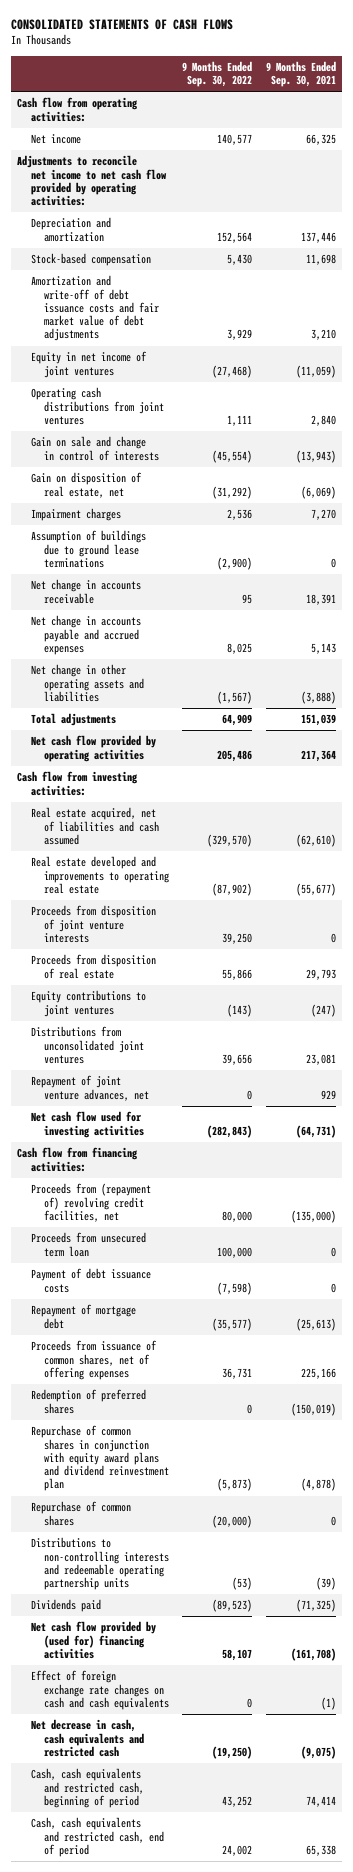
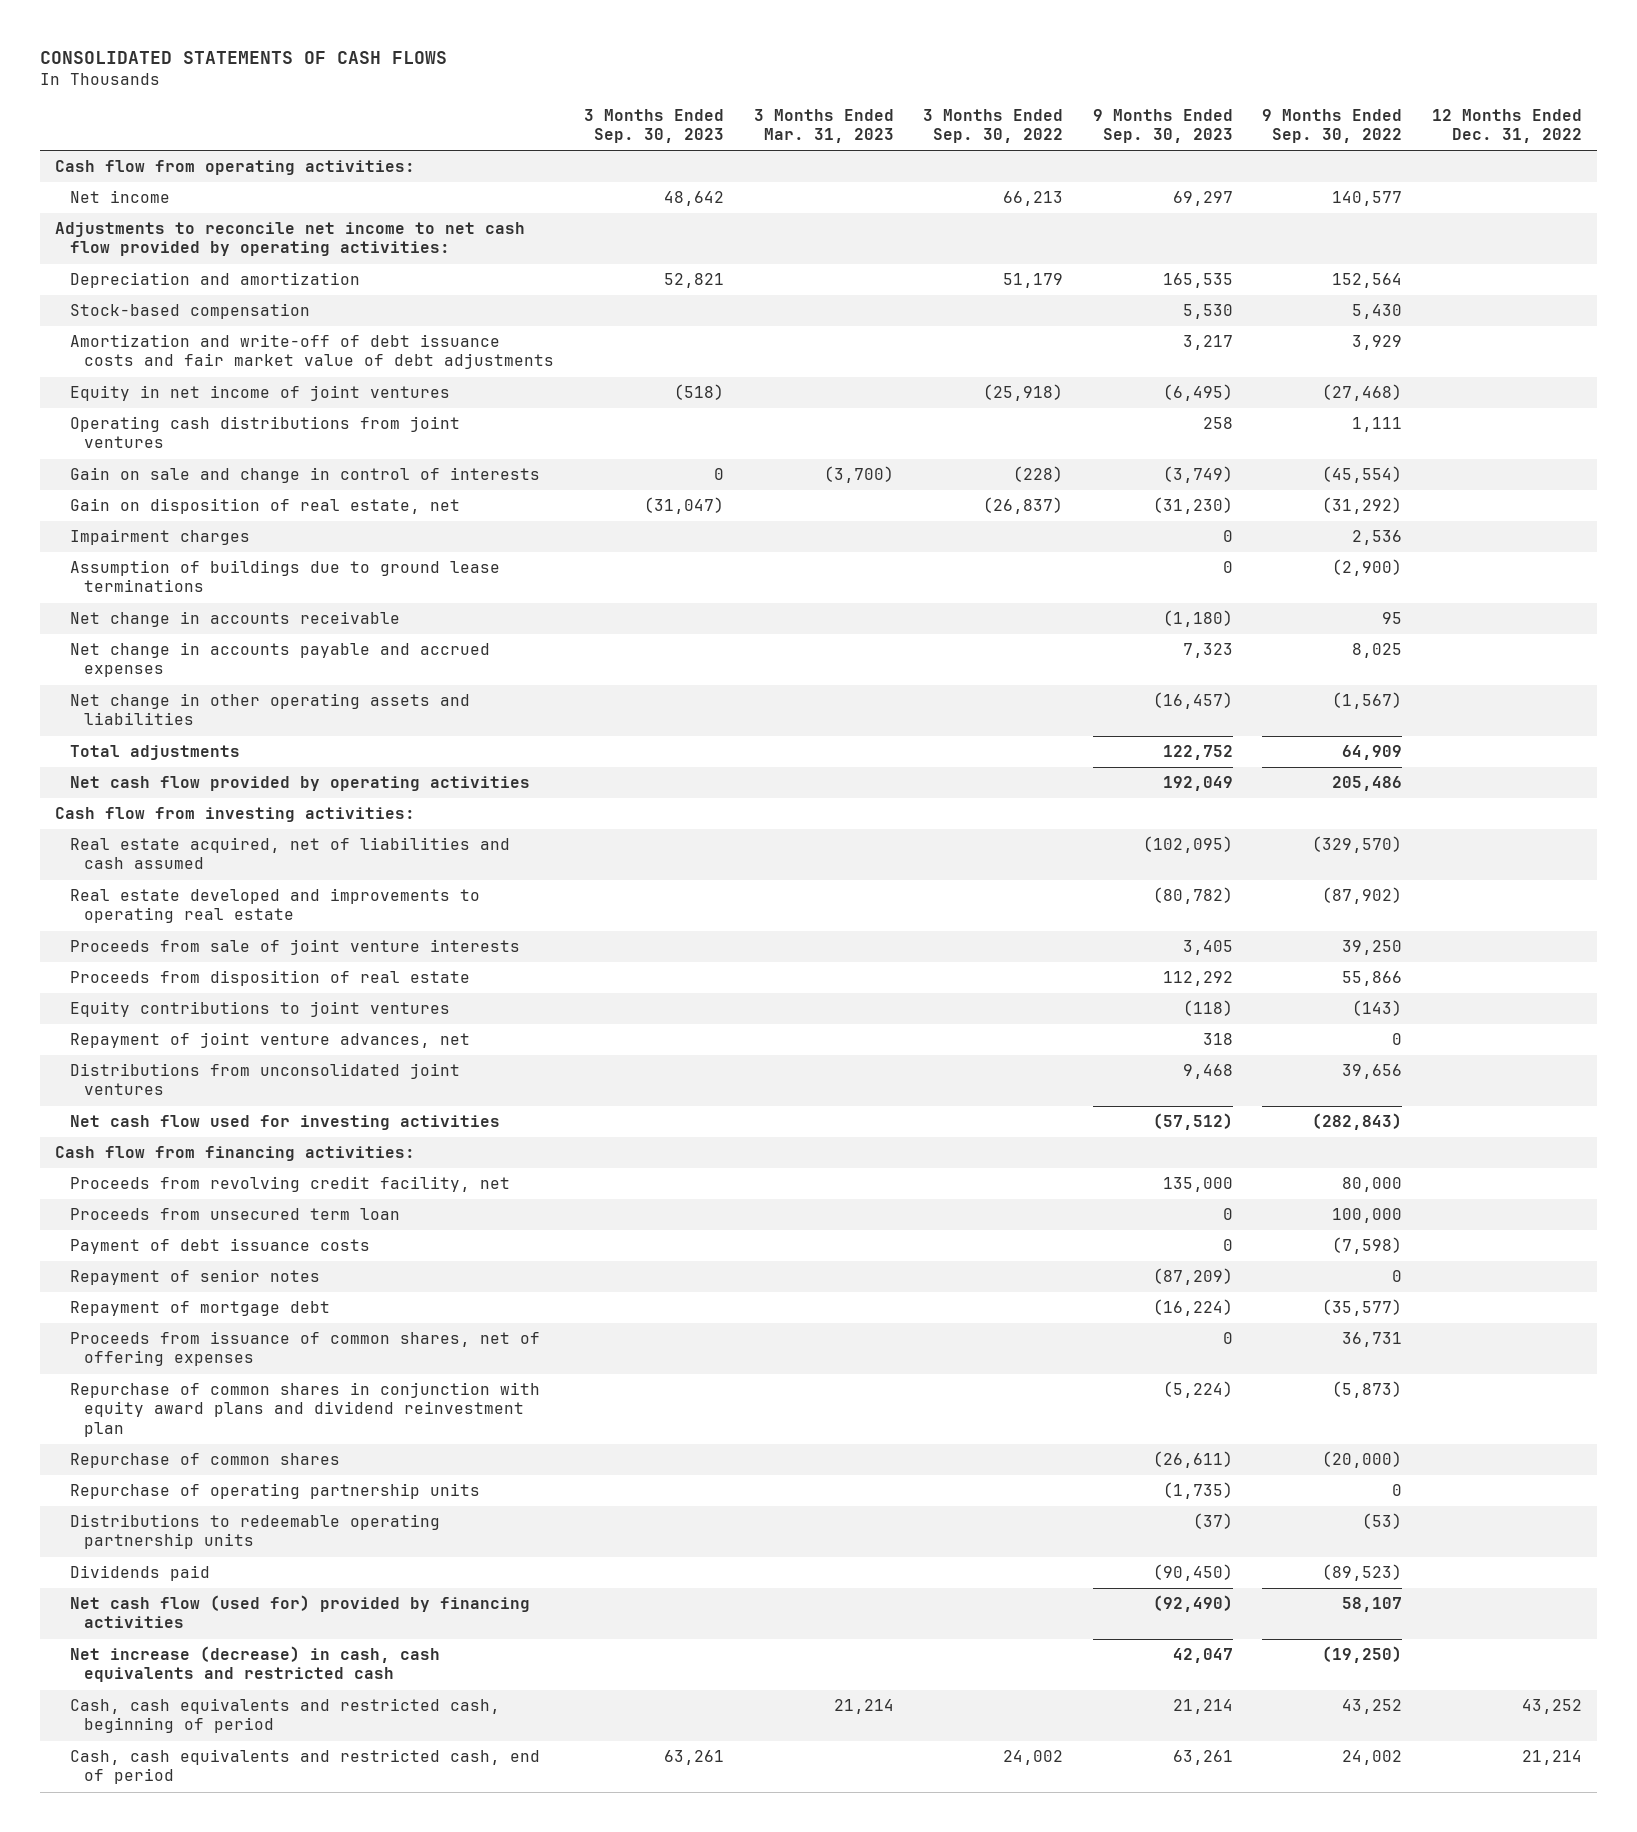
[265,61,336,88] 9 Months Ended Sep. 30, 2021 -> none
none -> [584,108,725,144] 3 Months Ended Sep. 30, 2023
none -> [753,108,894,144] 3 Months Ended Mar. 31, 2023
none -> [923,108,1064,144] 3 Months Ended Sep. 30, 2022
none -> [1092,108,1233,144] 9 Months Ended Sep. 30, 2023
none -> [1432,108,1583,144] 12 Months Ended Dec. 31, 2022
[30,905,156,943] Proceeds from disposition of joint venture interests -> [69,939,520,956] Proceeds from sale of joint venture interests
[30,1026,145,1064] Distributions from unconsolidated joint ventures -> [69,1063,460,1096] Distributions from unconsolidated joint ventures
[30,1183,151,1222] Proceeds from (repayment of) revolving credit facilities, net -> [69,1176,510,1193] Proceeds from revolving credit facility, net
none -> [69,1269,320,1286] Repayment of senior notes
[30,1389,146,1414] Redemption of preferred shares -> none
none -> [69,1483,480,1500] Repurchase of operating partnership units
[30,1537,170,1591] Distributions to non-controlling interests and redeemable operating partnership units -> [69,1514,440,1550] Distributions to redeemable operating partnership units
[30,1670,170,1710] Effect of foreign exchange rate changes on cash and cash equivalents -> none
[30,1621,156,1659] Net cash flow provided by (used for) financing activities -> [69,1595,530,1629] Net cash flow (used for) provided by financing activities
[30,1719,145,1757] Net decrease in cash, cash equivalents and restricted cash -> [69,1646,440,1683] Net increase (decrease) in cash, cash equivalents and restricted cash

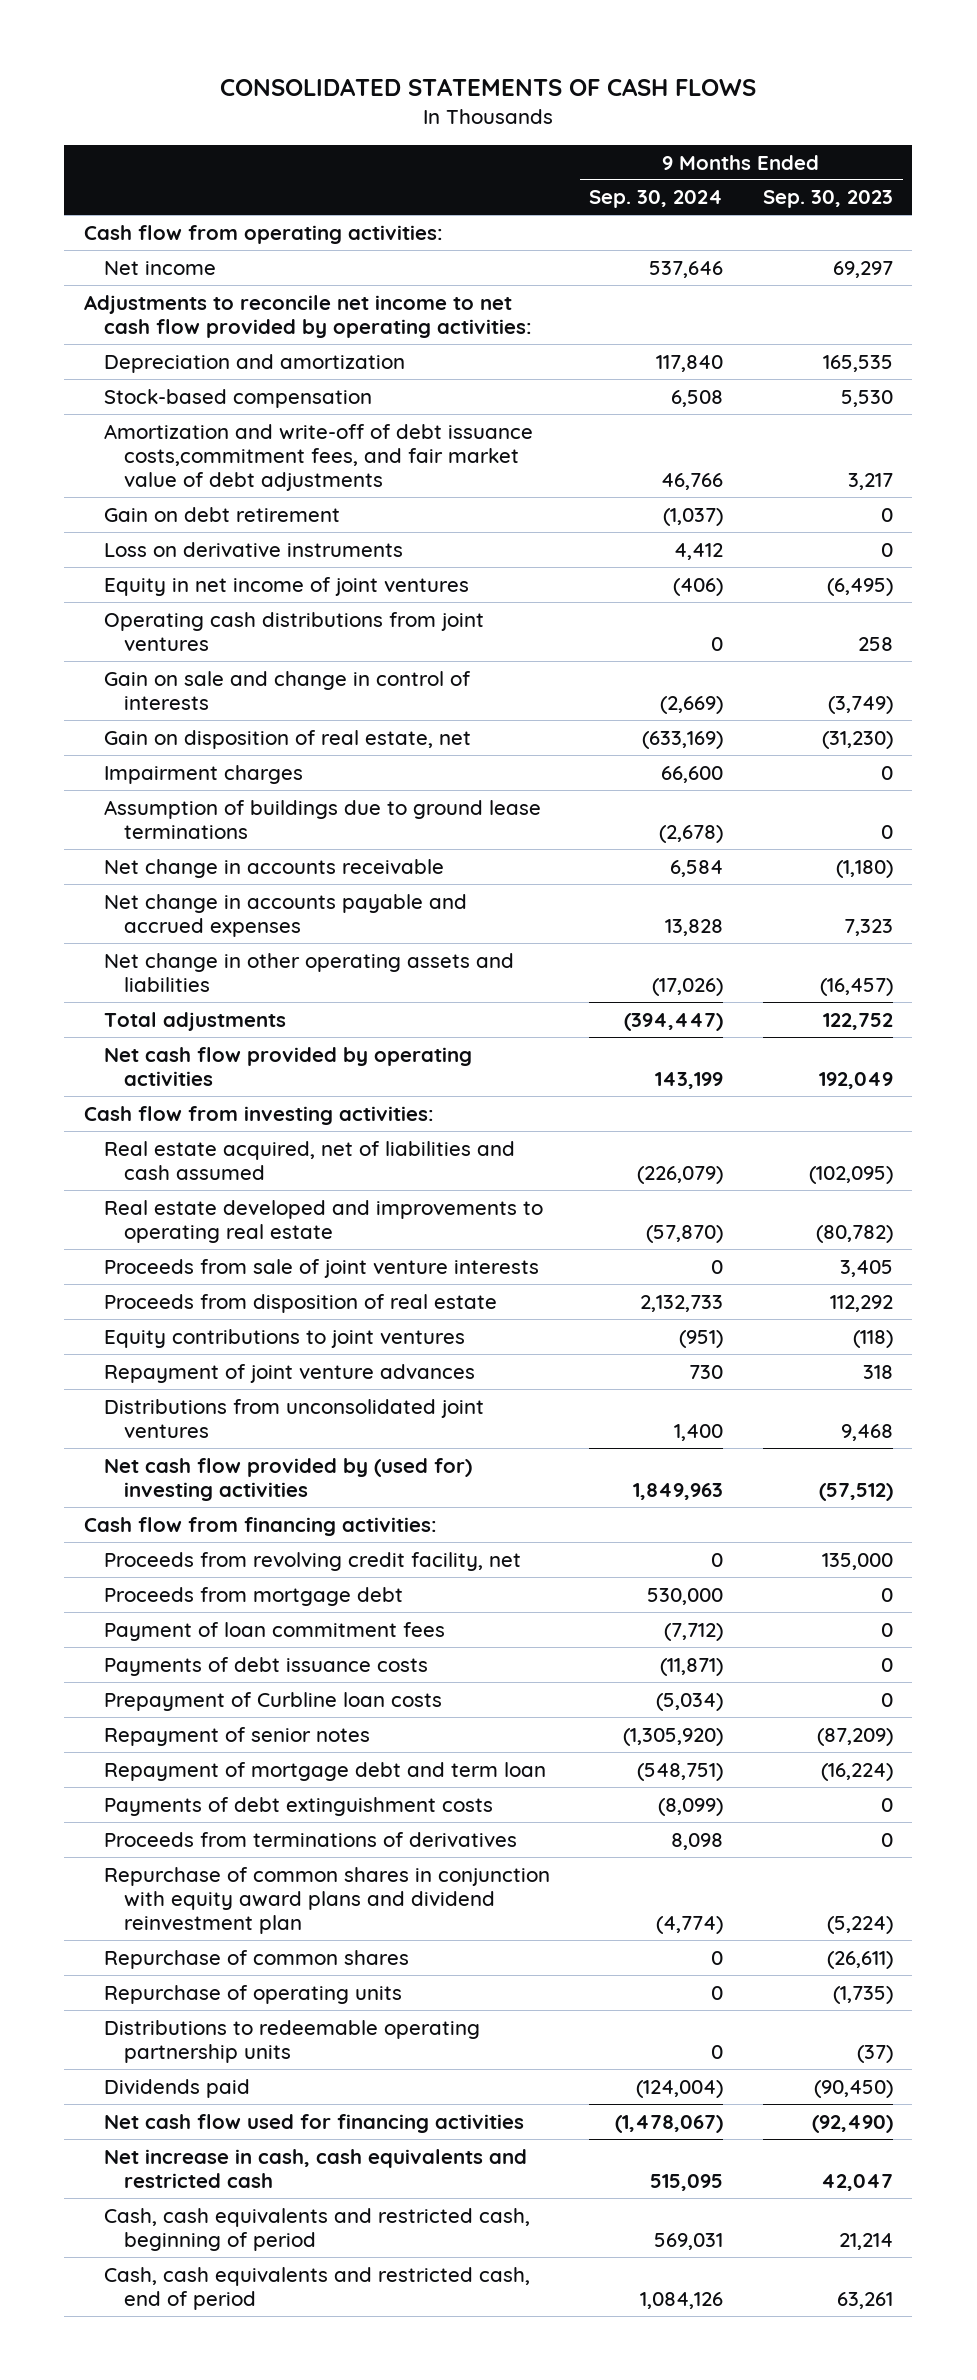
[584,108,725,144] 3 Months Ended Sep. 30, 2023 -> none
[753,108,894,144] 3 Months Ended Mar. 31, 2023 -> none
[923,108,1064,144] 3 Months Ended Sep. 30, 2022 -> none
[1262,108,1403,144] 9 Months Ended Sep. 30, 2022 -> none
[1432,108,1583,144] 12 Months Ended Dec. 31, 2022 -> none
none -> [589,190,724,209] Sep. 30, 2024
[69,334,555,370] Amortization and write-off of debt issuance costs and fair market value of debt adjustments -> [104,423,534,492] Amortization and write-off of debt issuance costs,commitment fees, and fair market value of debt adjustments
none -> [104,506,341,522] Gain on debt retirement
none -> [104,541,404,557] Loss on derivative instruments
[69,1032,470,1049] Repayment of joint venture advances, net -> [104,1363,476,1383] Repayment of joint venture advances
[69,1115,500,1131] Net cash flow used for investing activities -> [104,1457,473,1502] Net cash flow provided by (used for) investing activities
[69,1208,400,1221] Proceeds from unsecured term loan -> none
none -> [104,1586,404,1606] Proceeds from mortgage debt
none -> [104,1621,446,1641] Payment of loan commitment fees
[69,1238,370,1255] Payment of debt issuance costs -> [104,1656,429,1676] Payments of debt issuance costs
none -> [104,1691,443,1711] Prepayment of Curbline loan costs
[69,1331,540,1367] Proceeds from issuance of common shares, net of offering expenses -> none
[69,1301,330,1317] Repayment of mortgage debt -> [104,1761,547,1781] Repayment of mortgage debt and term loan
none -> [104,1796,494,1816] Payments of debt extinguishment costs
none -> [104,1831,518,1847] Proceeds from terminations of derivatives
[69,1483,480,1500] Repurchase of operating partnership units -> [104,1984,403,2004] Repurchase of operating units
[69,1595,530,1629] Net cash flow (used for) provided by financing activities -> [104,2113,525,2133] Net cash flow used for financing activities
[69,1646,440,1683] Net increase (decrease) in cash, cash equivalents and restricted cash -> [104,2148,528,2189] Net increase in cash, cash equivalents and restricted cash

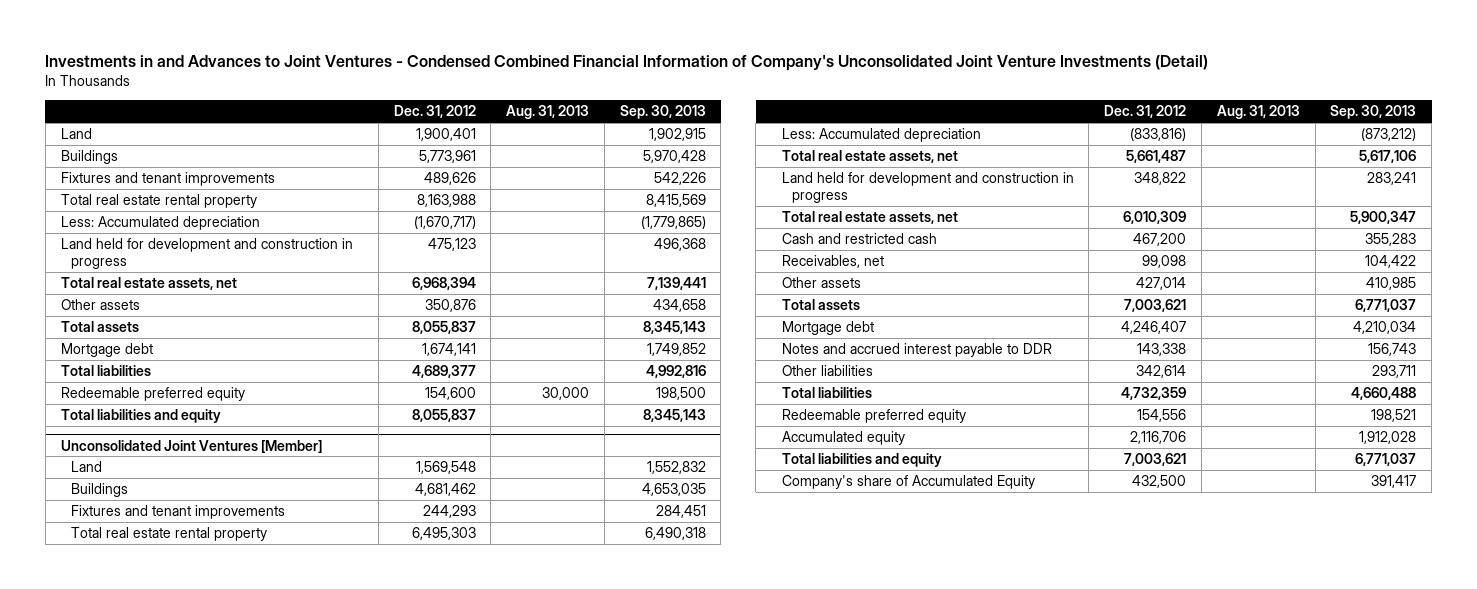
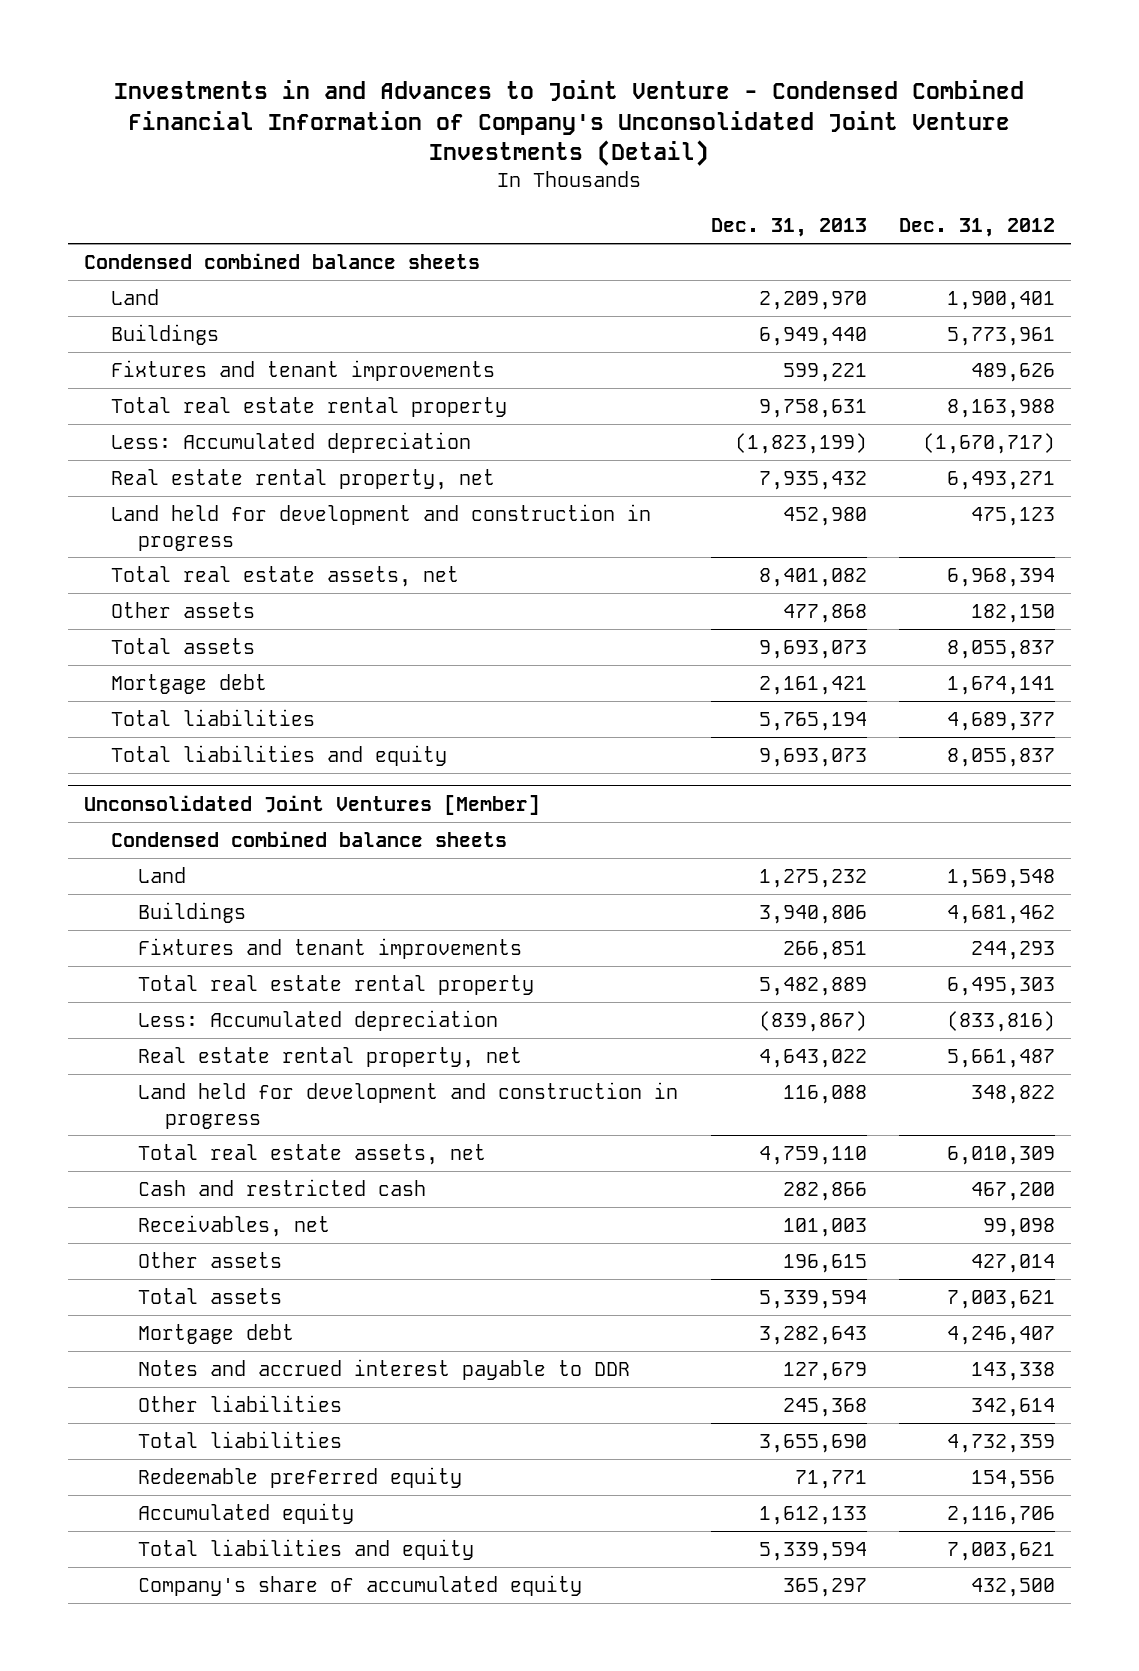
[45,55,1209,72] Investments in and Advances to Joint Ventures - Condensed Combined Financial Information of Company's Unconsolidated Joint Venture Investments (Detail) -> [114,79,1025,167] Investments in and Advances to Joint Venture - Condensed Combined Financial Information of Company's Unconsolidated Joint Venture Investments (Detail)
[506,105,590,120] Aug. 31, 2013 -> none
[619,105,706,120] Sep. 30, 2013 -> none
none -> [710,218,867,238] Dec. 31, 2013
none -> [83,252,480,269] Condensed combined balance sheets
none -> [110,468,495,490] Real estate rental property, net
[424,299,476,313] 350,876 -> [971,603,1056,623] 182,150
[60,387,245,402] Redeemable preferred equity -> none
none -> [110,830,507,847] Condensed combined balance sheets
[781,150,958,164] Total real estate assets, net -> [138,1046,523,1068] Real estate rental property, net
[781,475,1035,490] Company's share of Accumulated Equity -> [138,1574,583,1596] Company's share of accumulated equity

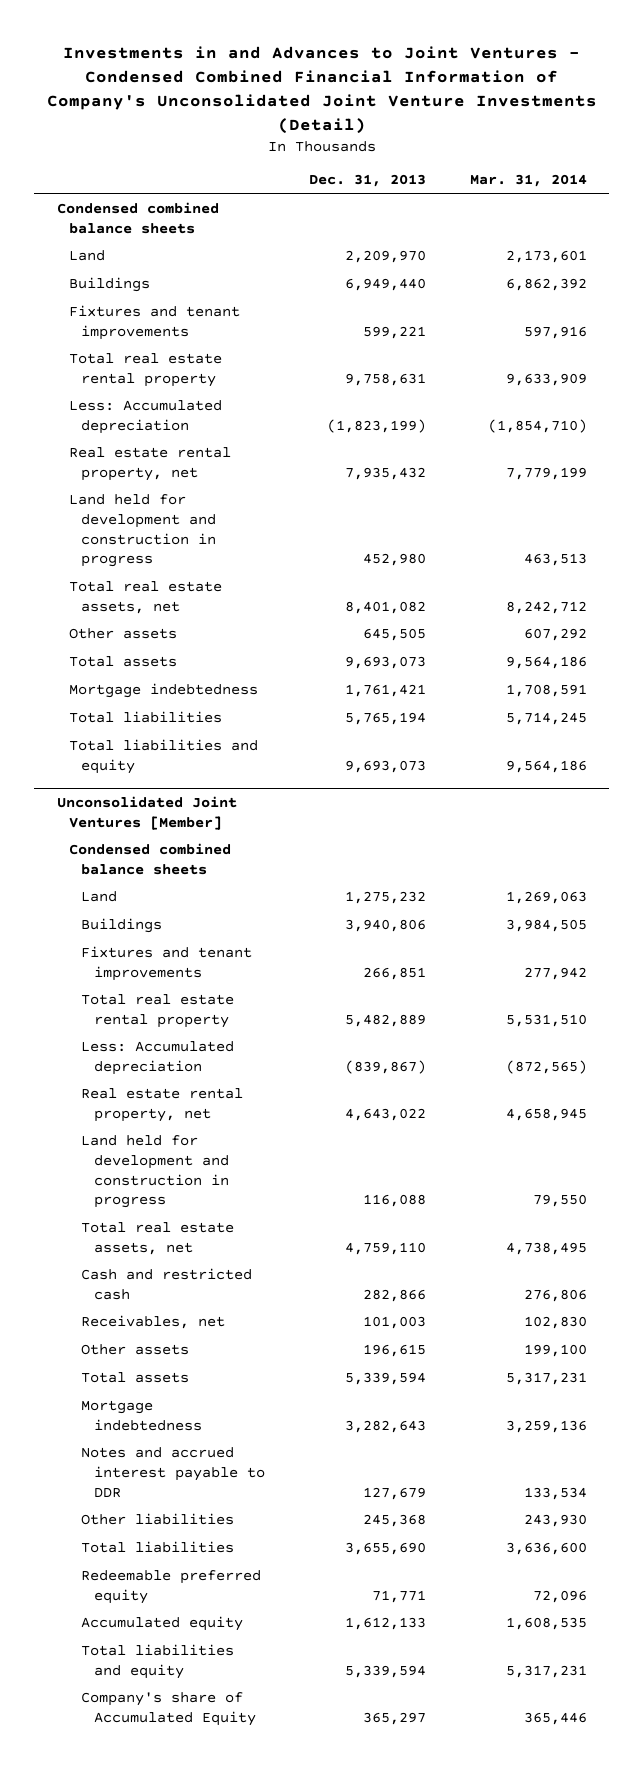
[114,79,1025,167] Investments in and Advances to Joint Venture - Condensed Combined Financial Information of Company's Unconsolidated Joint Venture Investments (Detail) -> [46,46,597,134] Investments in and Advances to Joint Ventures - Condensed Combined Financial Information of Company's Unconsolidated Joint Venture Investments (Detail)
[899,218,1056,238] Dec. 31, 2012 -> none
none -> [470,174,588,188] Mar. 31, 2014
[782,603,867,623] 477,868 -> [363,628,427,642] 645,505
[110,673,267,694] Mortgage debt -> none
none -> [68,683,258,699] Mortgage indebtedness
[138,1323,295,1344] Mortgage debt -> [81,1400,202,1432] Mortgage indebtedness
[138,1574,583,1596] Company's share of accumulated equity -> [81,1692,256,1727] Company's share of Accumulated Equity

